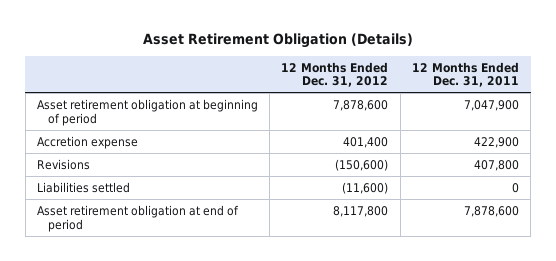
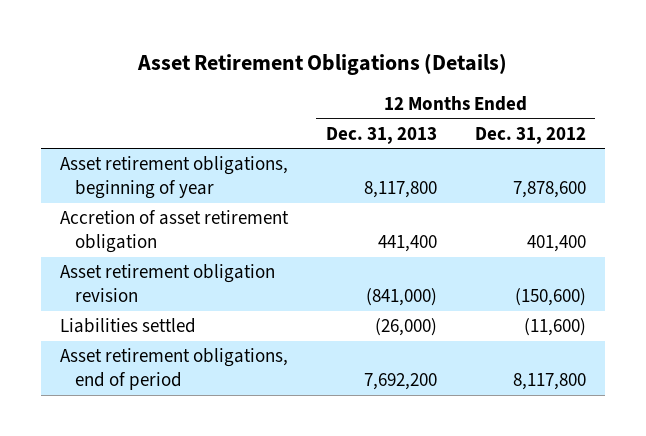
[142,32,413,48] Asset Retirement Obligation (Details) -> [136,53,507,76] Asset Retirement Obligations (Details)
[412,61,520,88] 12 Months Ended Dec. 31, 2011 -> none
none -> [325,126,437,144] Dec. 31, 2013
[36,98,258,126] Asset retirement obligation at beginning of period -> [59,156,288,199] Asset retirement obligations, beginning of year
[36,135,138,149] Accretion expense -> [59,210,289,253] Accretion of asset retirement obligation
[36,158,90,170] Revisions -> [59,264,275,302] Asset retirement obligation revision
[36,204,239,232] Asset retirement obligation at end of period -> [59,348,288,390] Asset retirement obligations, end of period

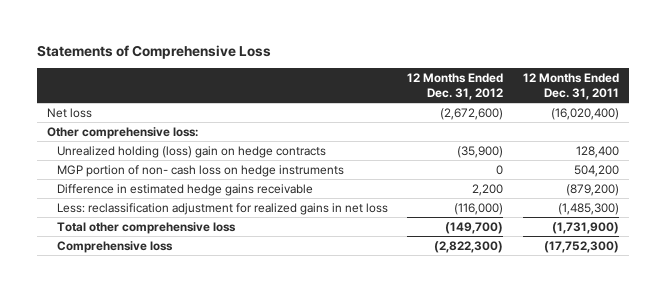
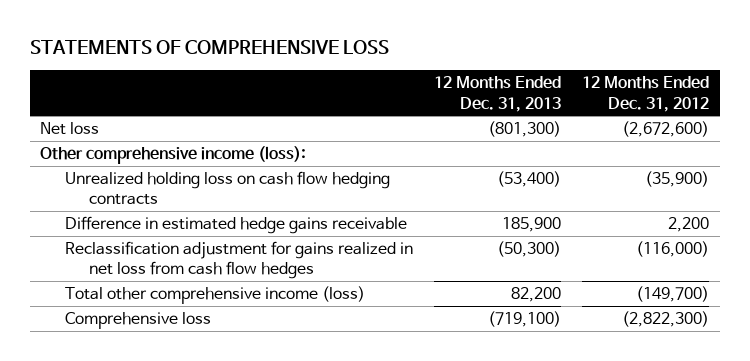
[37,45,272,60] Statements of Comprehensive Loss -> [29,40,389,55] STATEMENTS OF COMPREHENSIVE LOSS
[522,73,619,100] 12 Months Ended Dec. 31, 2011 -> none
none -> [433,76,561,112] 12 Months Ended Dec. 31, 2013
[57,164,345,177] MGP portion of non- cash loss on hedge instruments -> none
[47,126,199,139] Other comprehensive loss: -> [40,146,307,165] Other comprehensive income (loss):
[57,145,327,158] Unrealized holding (loss) gain on hedge contracts -> [64,171,390,206] Unrealized holding loss on cash flow hedging contracts
[57,202,389,215] Less: reclassification adjustment for realized gains in net loss -> [64,241,413,280] Reclassification adjustment for gains realized in net loss from cash flow hedges
[57,221,237,234] Total other comprehensive loss -> [64,286,365,305] Total other comprehensive income (loss)

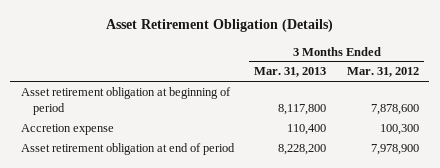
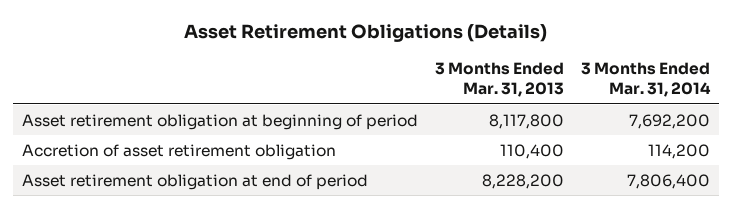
[105,19,333,33] Asset Retirement Obligation (Details) -> [183,23,547,42] Asset Retirement Obligations (Details)
[347,67,420,78] Mar. 31, 2012 -> none
none -> [581,62,712,98] 3 Months Ended Mar. 31, 2014
[20,123,114,135] Accretion expense -> [21,143,336,160] Accretion of asset retirement obligation

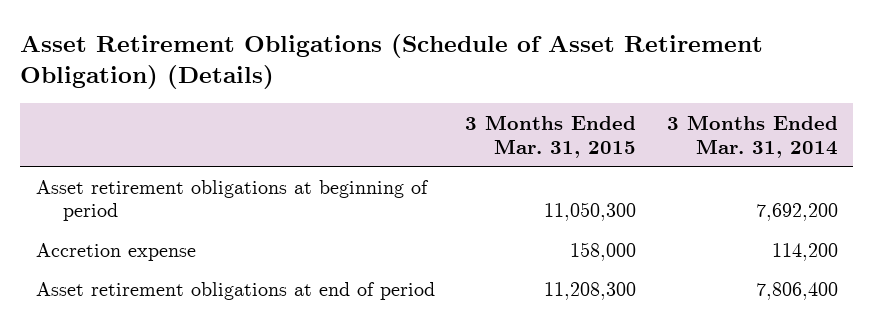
[183,23,547,42] Asset Retirement Obligations (Details) -> [20,33,764,90] Asset Retirement Obligations (Schedule of Asset Retirement Obligation) (Details)
[434,62,564,98] 3 Months Ended Mar. 31, 2013 -> none
none -> [465,115,637,158] 3 Months Ended Mar. 31, 2015
[21,113,418,130] Asset retirement obligation at beginning of period -> [35,179,429,222] Asset retirement obligations at beginning of period
[21,143,336,160] Accretion of asset retirement obligation -> [35,242,196,261] Accretion expense
[21,173,368,190] Asset retirement obligation at end of period -> [35,281,435,300] Asset retirement obligations at end of period

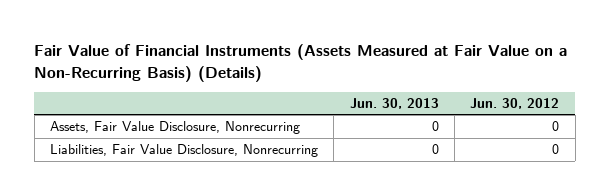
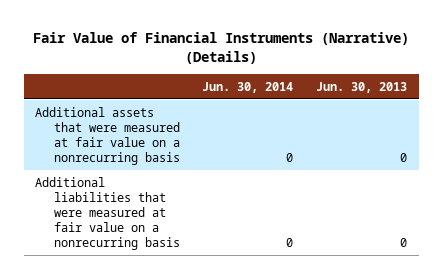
[34,43,568,82] Fair Value of Financial Instruments (Assets Measured at Fair Value on a Non-Recurring Basis) (Details) -> [33,32,410,65] Fair Value of Financial Instruments (Narrative) (Details)
[470,97,560,109] Jun. 30, 2012 -> none
none -> [202,81,294,93] Jun. 30, 2014
[49,121,300,135] Assets, Fair Value Disclosure, Nonrecurring -> [35,106,180,166] Additional assets that were measured at fair value on a nonrecurring basis
[49,144,318,158] Liabilities, Fair Value Disclosure, Nonrecurring -> [35,176,180,251] Additional liabilities that were measured at fair value on a nonrecurring basis

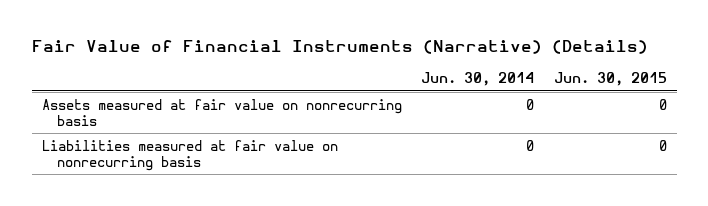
[316,81,408,93] Jun. 30, 2013 -> none
none -> [553,72,667,87] Jun. 30, 2015
[35,106,180,166] Additional assets that were measured at fair value on a nonrecurring basis -> [41,98,402,126] Assets measured at fair value on nonrecurring basis
[35,176,180,251] Additional liabilities that were measured at fair value on a nonrecurring basis -> [41,139,338,171] Liabilities measured at fair value on nonrecurring basis

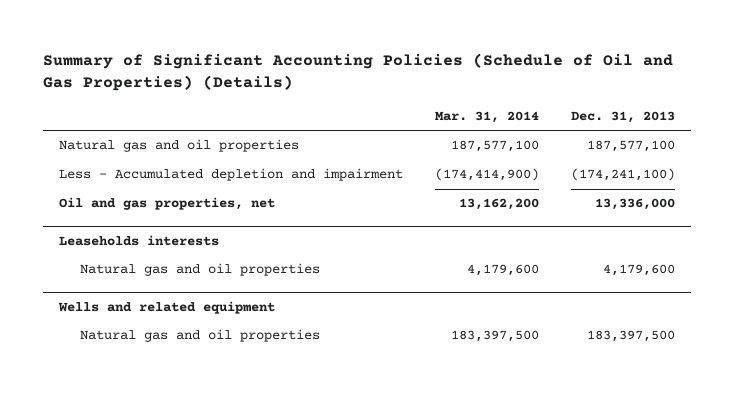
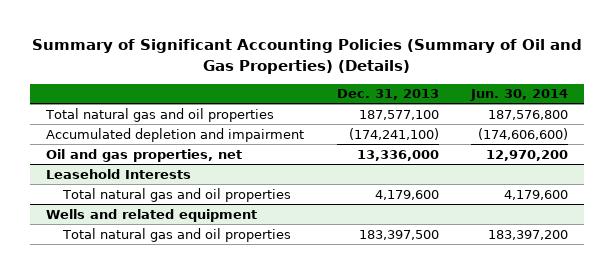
[43,53,674,92] Summary of Significant Accounting Policies (Schedule of Oil and Gas Properties) (Details) -> [32,39,583,74] Summary of Significant Accounting Policies (Summary of Oil and Gas Properties) (Details)
[434,111,539,124] Mar. 31, 2014 -> none
none -> [469,89,568,102] Jun. 30, 2014
[59,139,300,153] Natural gas and oil properties -> [45,107,275,122] Total natural gas and oil properties
[59,168,404,182] Less - Accumulated depletion and impairment -> [46,127,305,142] Accumulated depletion and impairment
[59,235,220,247] Leaseholds interests -> [46,168,192,179] Leasehold Interests
[79,263,320,277] Natural gas and oil properties -> [61,187,291,202] Total natural gas and oil properties
[79,329,320,343] Natural gas and oil properties -> [61,227,291,242] Total natural gas and oil properties

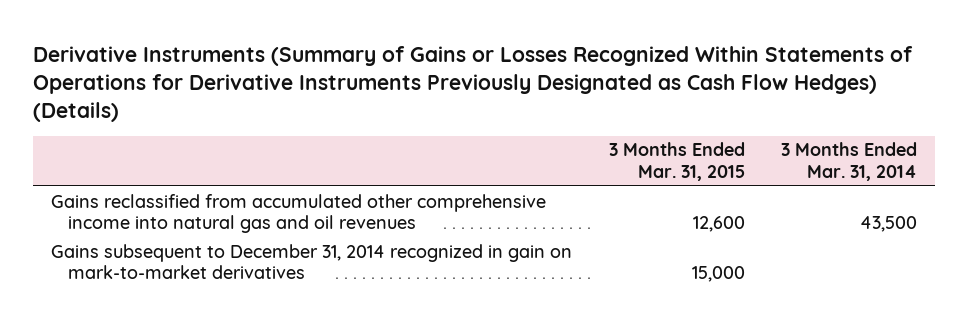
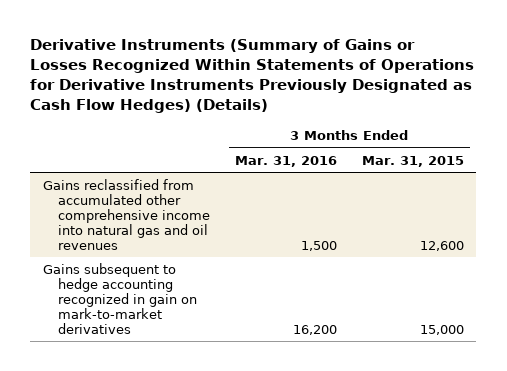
[780,142,917,181] 3 Months Ended Mar. 31, 2014 -> none
none -> [234,155,337,167] Mar. 31, 2016
[51,243,573,280] Gains subsequent to December 31, 2014 recognized in gain on mark-to-market derivatives -> [42,262,197,334] Gains subsequent to hedge accounting recognized in gain on mark-to-market derivatives

